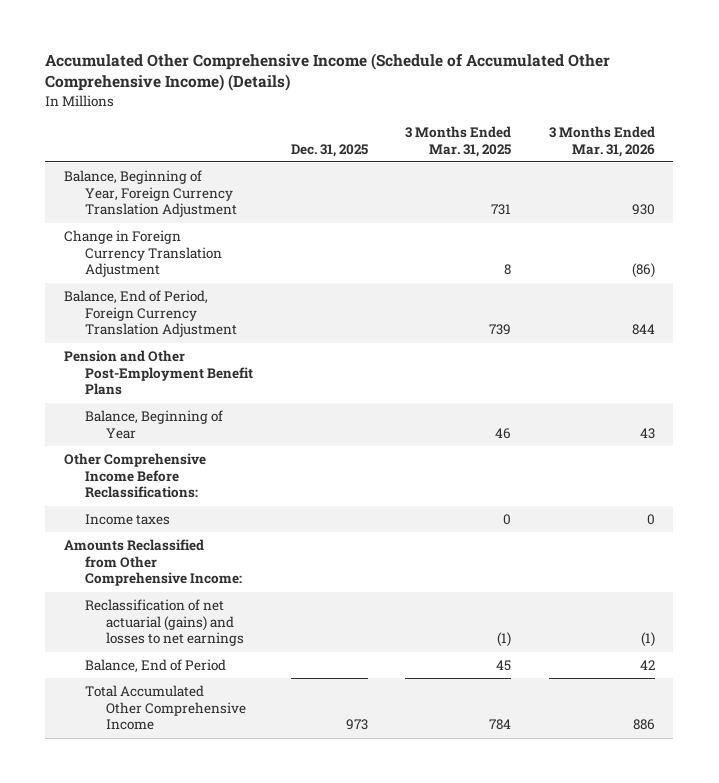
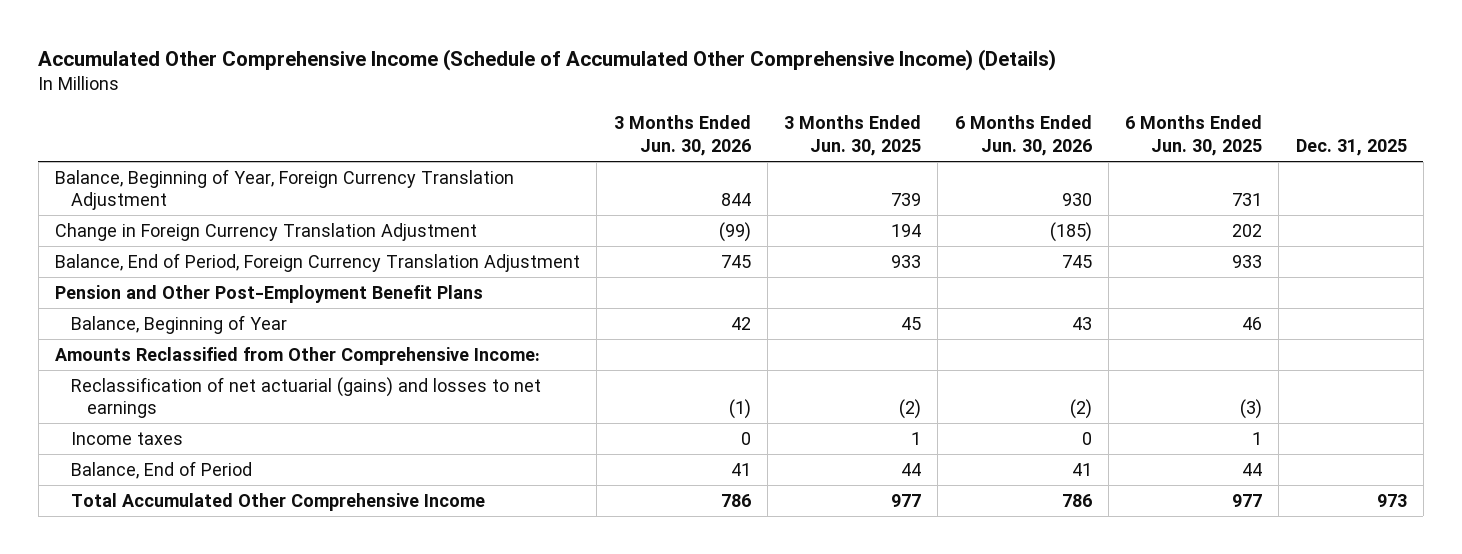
[405,126,512,157] 3 Months Ended Mar. 31, 2025 -> none
[548,126,655,157] 3 Months Ended Mar. 31, 2026 -> none
none -> [613,115,751,157] 3 Months Ended Jun. 30, 2026
none -> [784,115,922,157] 3 Months Ended Jun. 30, 2025
none -> [954,115,1092,157] 6 Months Ended Jun. 30, 2026
none -> [1125,115,1263,157] 6 Months Ended Jun. 30, 2025
[64,452,207,499] Other Comprehensive Income Before Reclassifications: -> none
[85,513,171,525] Income taxes -> [71,431,184,445] Income taxes

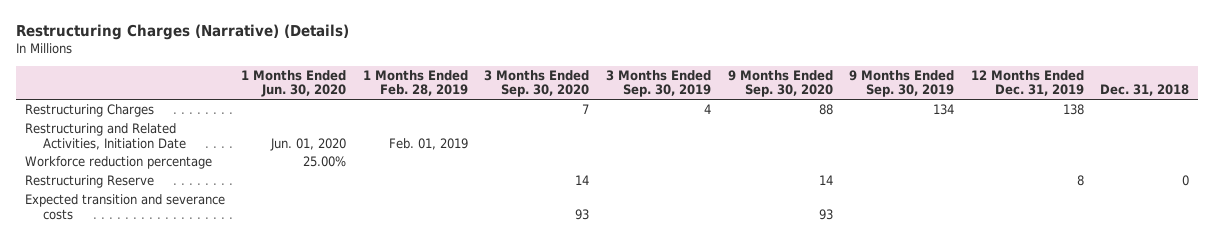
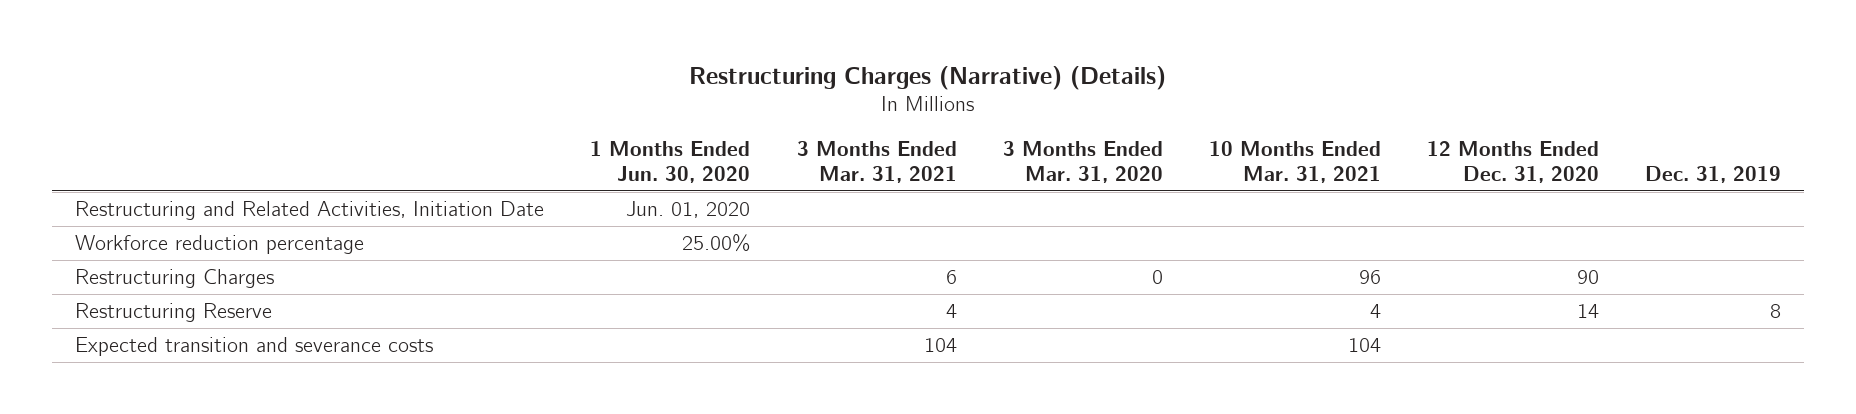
[362,69,468,97] 1 Months Ended Feb. 28, 2019 -> none
[484,69,590,98] 3 Months Ended Sep. 30, 2020 -> none
[606,69,712,98] 3 Months Ended Sep. 30, 2019 -> none
[727,69,833,98] 9 Months Ended Sep. 30, 2020 -> none
[849,69,955,98] 9 Months Ended Sep. 30, 2019 -> none
[970,69,1084,97] 12 Months Ended Dec. 31, 2019 -> none
[1100,84,1190,97] Dec. 31, 2018 -> none
none -> [796,140,957,184] 3 Months Ended Mar. 31, 2021
none -> [1002,140,1163,184] 3 Months Ended Mar. 31, 2020
none -> [1208,140,1381,184] 10 Months Ended Mar. 31, 2021
none -> [1427,140,1600,184] 12 Months Ended Dec. 31, 2020
none -> [1645,166,1782,184] Dec. 31, 2019
[24,103,154,117] Restructuring Charges -> [75,268,275,288] Restructuring Charges

